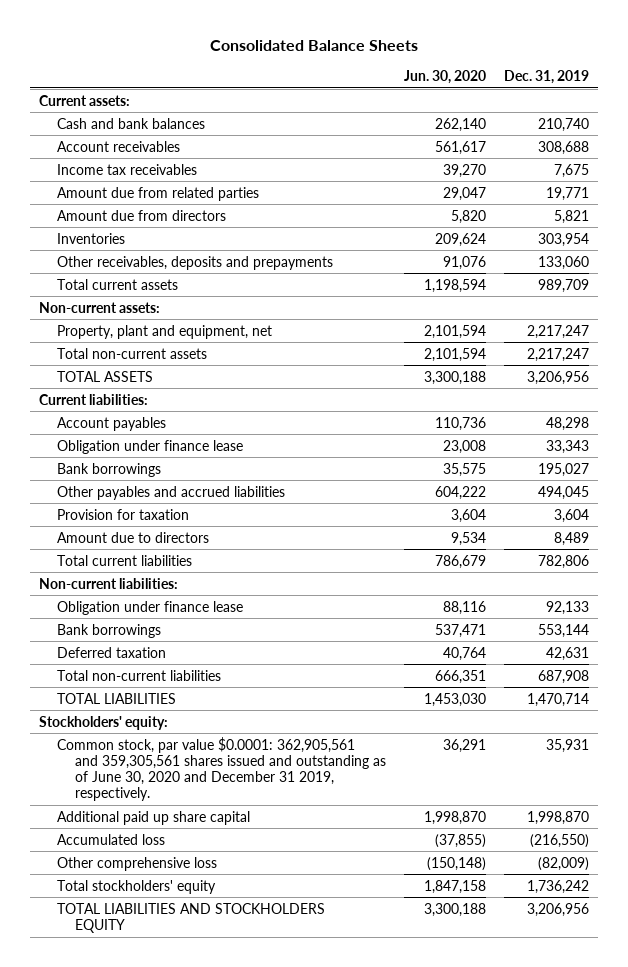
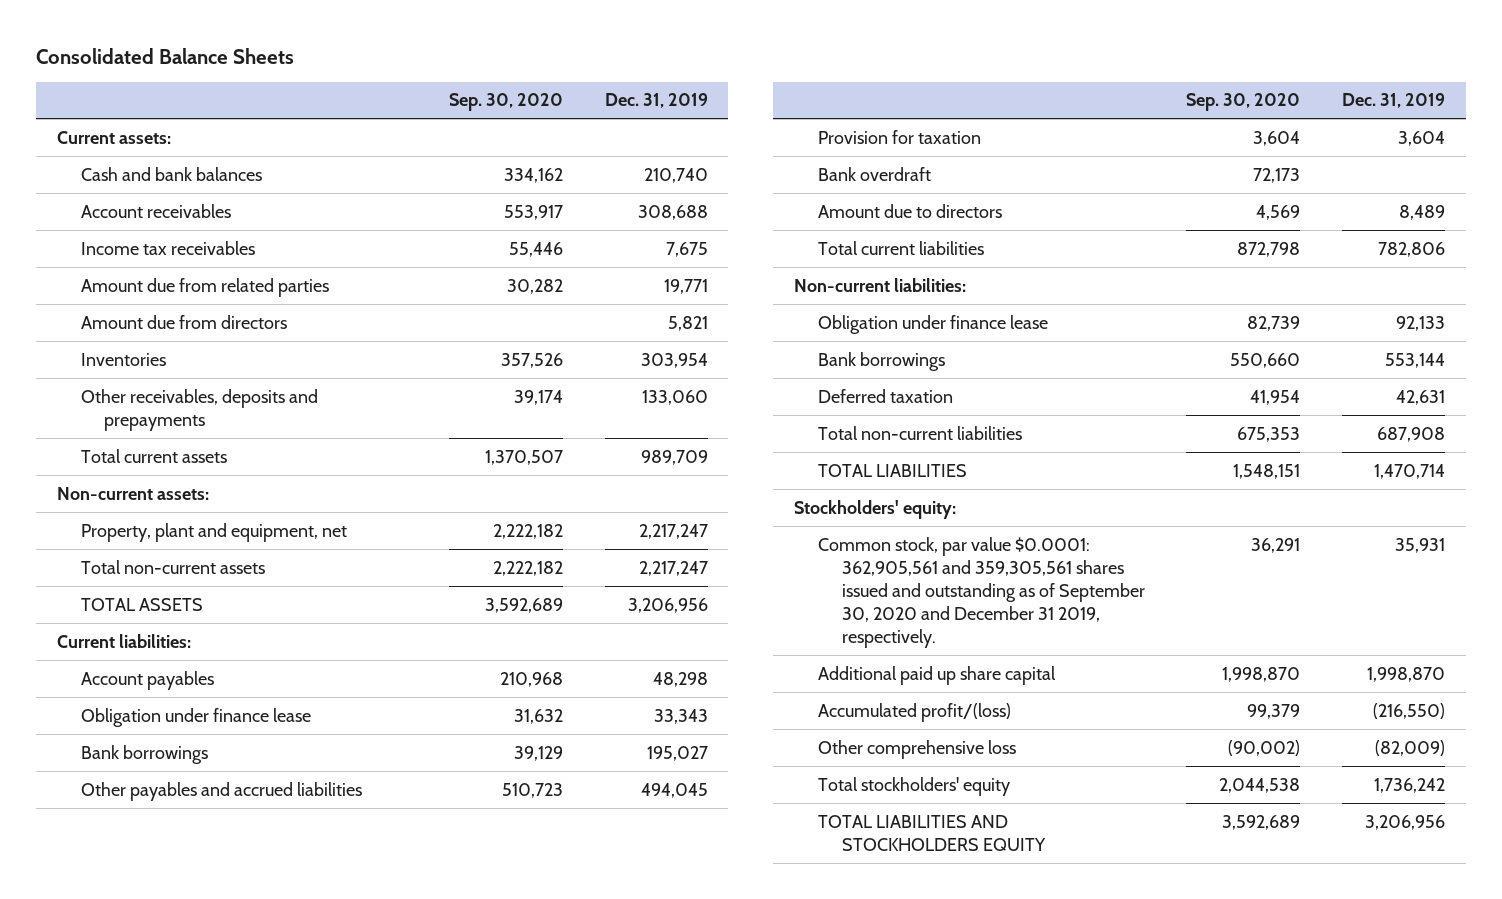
[404,69,487,84] Jun. 30, 2020 -> none
none -> [448,93,563,112] Sep. 30, 2020
none -> [818,166,932,181] Bank overdraft
[57,736,387,802] Common stock, par value $0.0001: 362,905,561 and 359,305,561 shares issued and outstanding as of June 30, 2020 and December 31 2019, respectively. -> [818,536,1145,648] Common stock, par value $0.0001: 362,905,561 and 359,305,561 shares issued and outstanding as of September 30, 2020 and December 31 2019, respectively.
[57,833,166,845] Accumulated loss -> [818,702,1012,722] Accumulated profit/(loss)

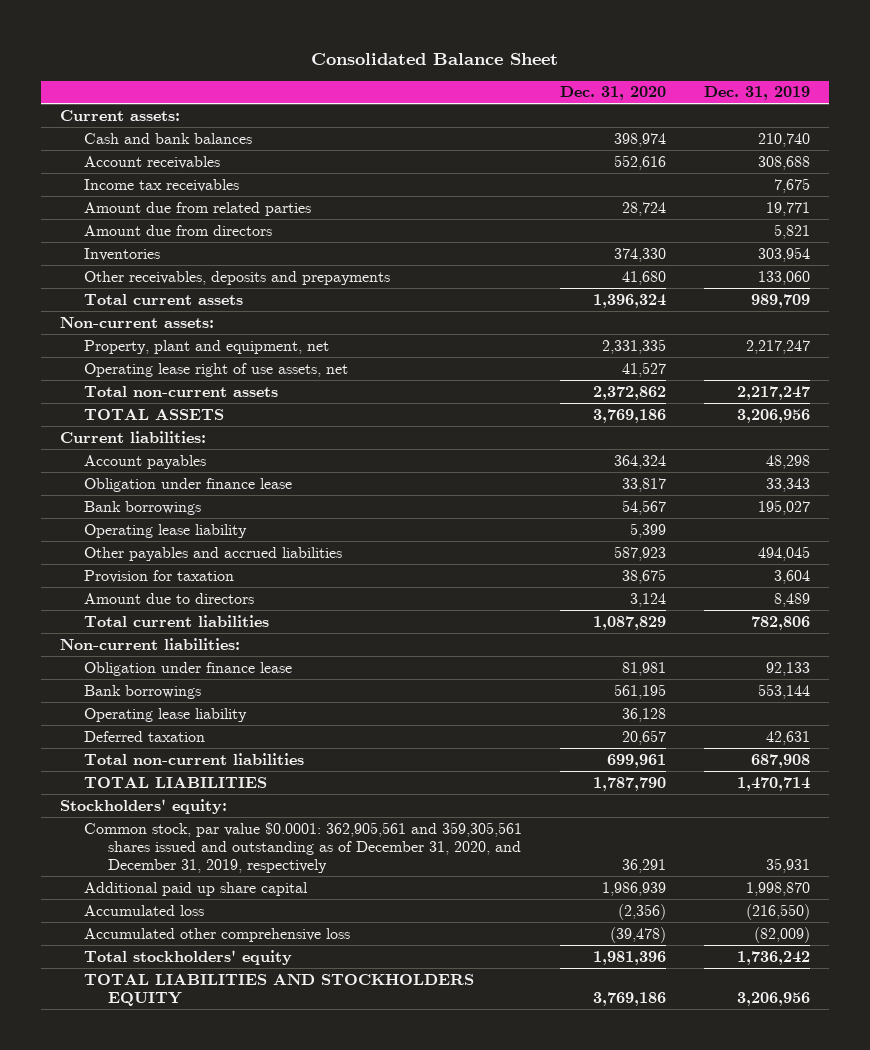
[35,47,294,64] Consolidated Balance Sheets -> [311,53,559,66] Consolidated Balance Sheet
[448,93,563,112] Sep. 30, 2020 -> none
none -> [559,86,666,101] Dec. 31, 2020
none -> [84,362,349,377] Operating lease right of use assets, net
none -> [84,523,248,538] Operating lease liability
[818,166,932,181] Bank overdraft -> none
none -> [84,707,248,722] Operating lease liability
[818,536,1145,648] Common stock, par value $0.0001: 362,905,561 and 359,305,561 shares issued and outstanding as of September 30, 2020 and December 31 2019, respectively. -> [84,821,523,873] Common stock, par value $0.0001: 362,905,561 and 359,305,561 shares issued and outstanding as of December 31, 2020, and December 31, 2019, respectively
[818,702,1012,722] Accumulated profit/(loss) -> [84,904,205,916] Accumulated loss
[818,739,1017,759] Other comprehensive loss -> [84,927,351,942] Accumulated other comprehensive loss

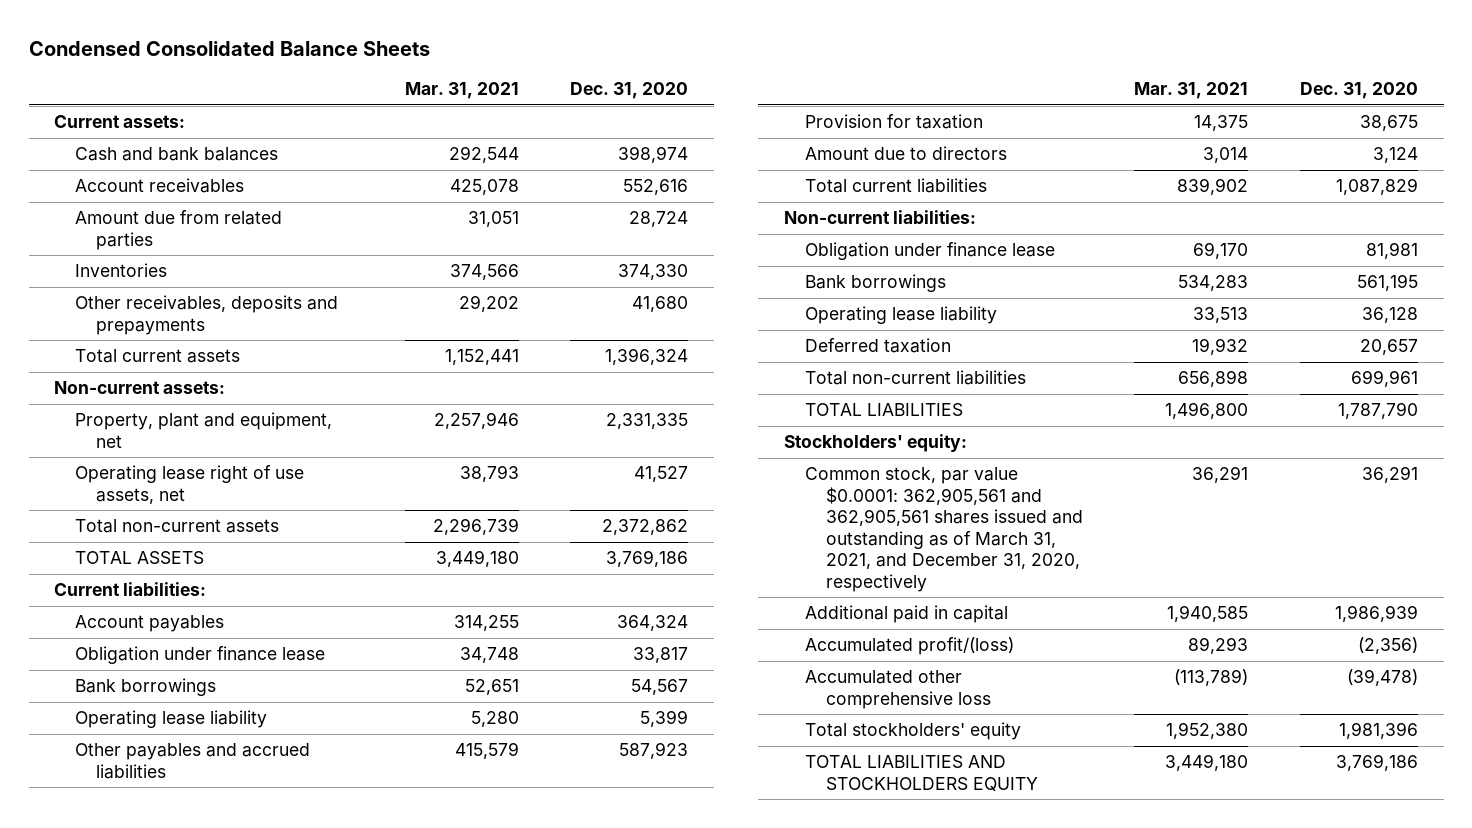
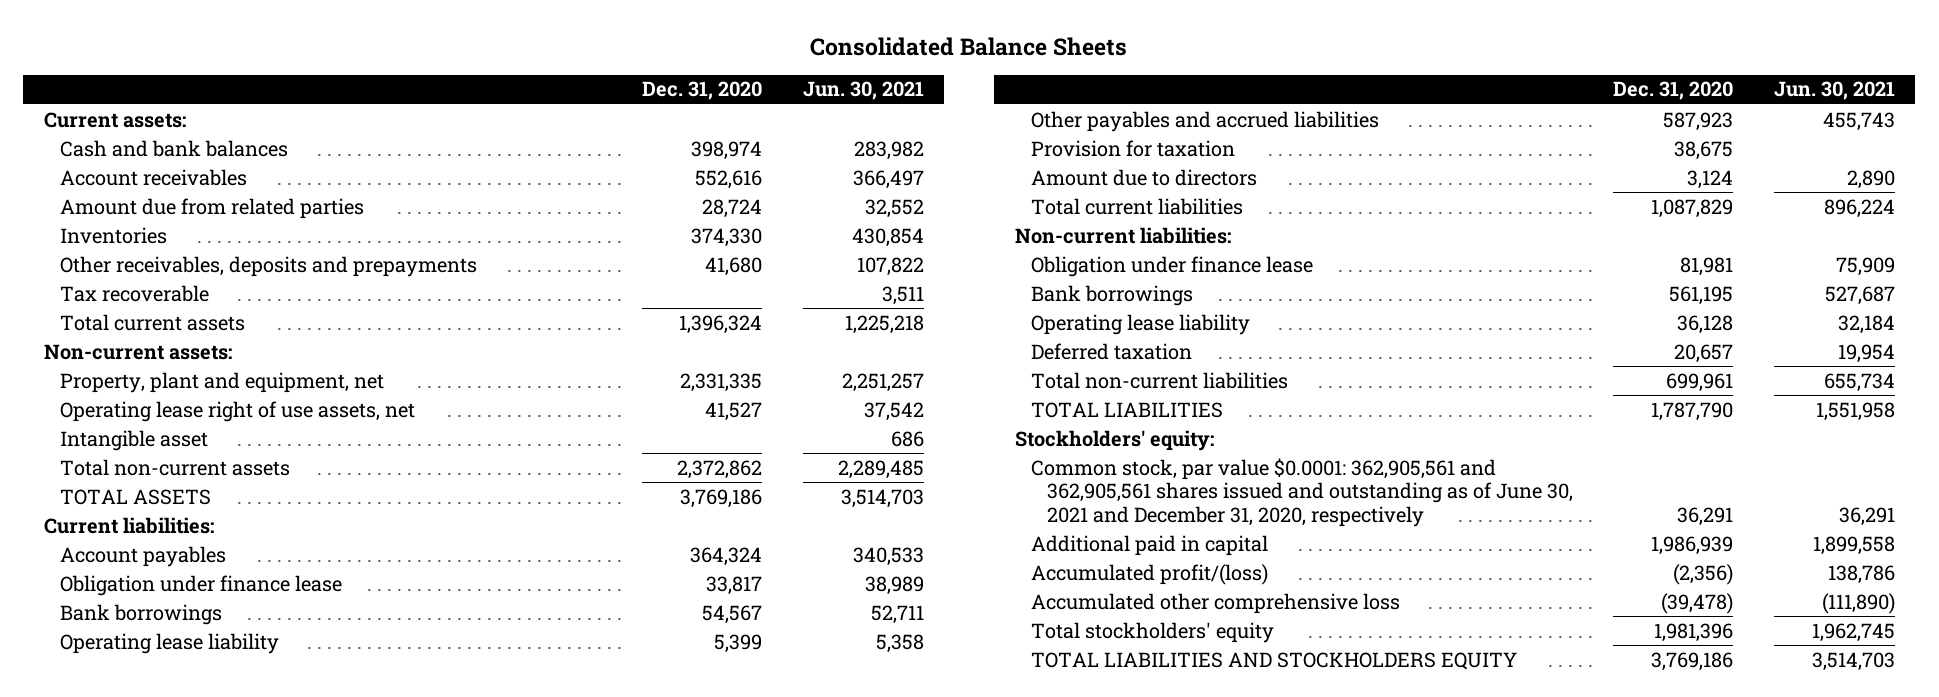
[28,40,430,56] Condensed Consolidated Balance Sheets -> [810,36,1128,56] Consolidated Balance Sheets
[404,82,519,100] Mar. 31, 2021 -> none
none -> [802,81,924,101] Jun. 30, 2021
none -> [59,284,209,302] Tax recoverable
none -> [59,429,208,451] Intangible asset
[804,467,1083,592] Common stock, par value $0.0001: 362,905,561 and 362,905,561 shares issued and outstanding as of March 31, 2021, and December 31, 2020, respectively -> [1030,457,1573,528] Common stock, par value $0.0001: 362,905,561 and 362,905,561 shares issued and outstanding as of June 30, 2021 and December 31, 2020, respectively

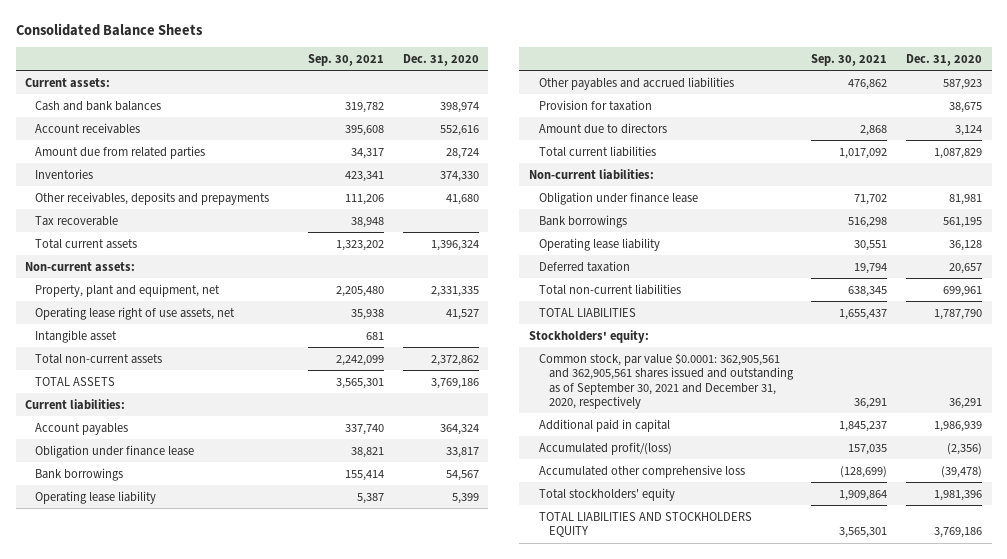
[802,81,924,101] Jun. 30, 2021 -> none
none -> [307,54,384,67] Sep. 30, 2021
[1030,457,1573,528] Common stock, par value $0.0001: 362,905,561 and 362,905,561 shares issued and outstanding as of June 30, 2021 and December 31, 2020, respectively -> [538,352,794,409] Common stock, par value $0.0001: 362,905,561 and 362,905,561 shares issued and outstanding as of September 30, 2021 and December 31, 2020, respectively

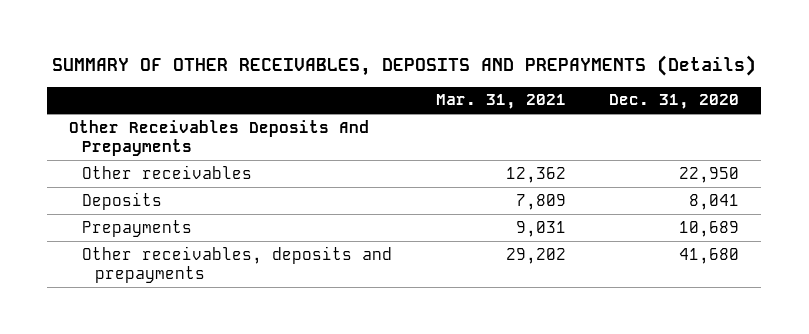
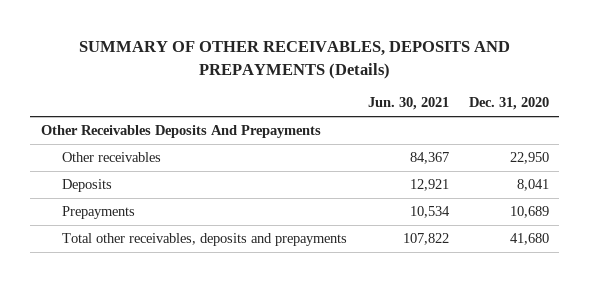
[435,94,566,110] Mar. 31, 2021 -> none
none -> [367,97,449,111] Jun. 30, 2021
[81,245,392,284] Other receivables, deposits and prepayments -> [61,233,347,247] Total other receivables, deposits and prepayments

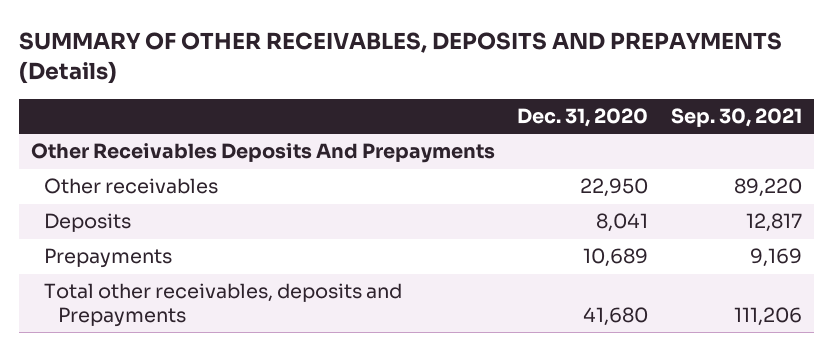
[367,97,449,111] Jun. 30, 2021 -> none
none -> [671,107,803,127] Sep. 30, 2021
[61,233,347,247] Total other receivables, deposits and prepayments -> [44,283,403,328] Total other receivables, deposits and Prepayments

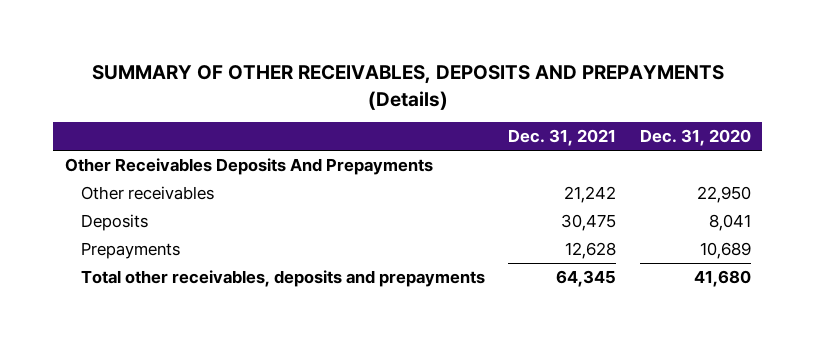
[671,107,803,127] Sep. 30, 2021 -> none
none -> [508,129,617,147] Dec. 31, 2021
[44,283,403,328] Total other receivables, deposits and Prepayments -> [81,269,486,287] Total other receivables, deposits and prepayments

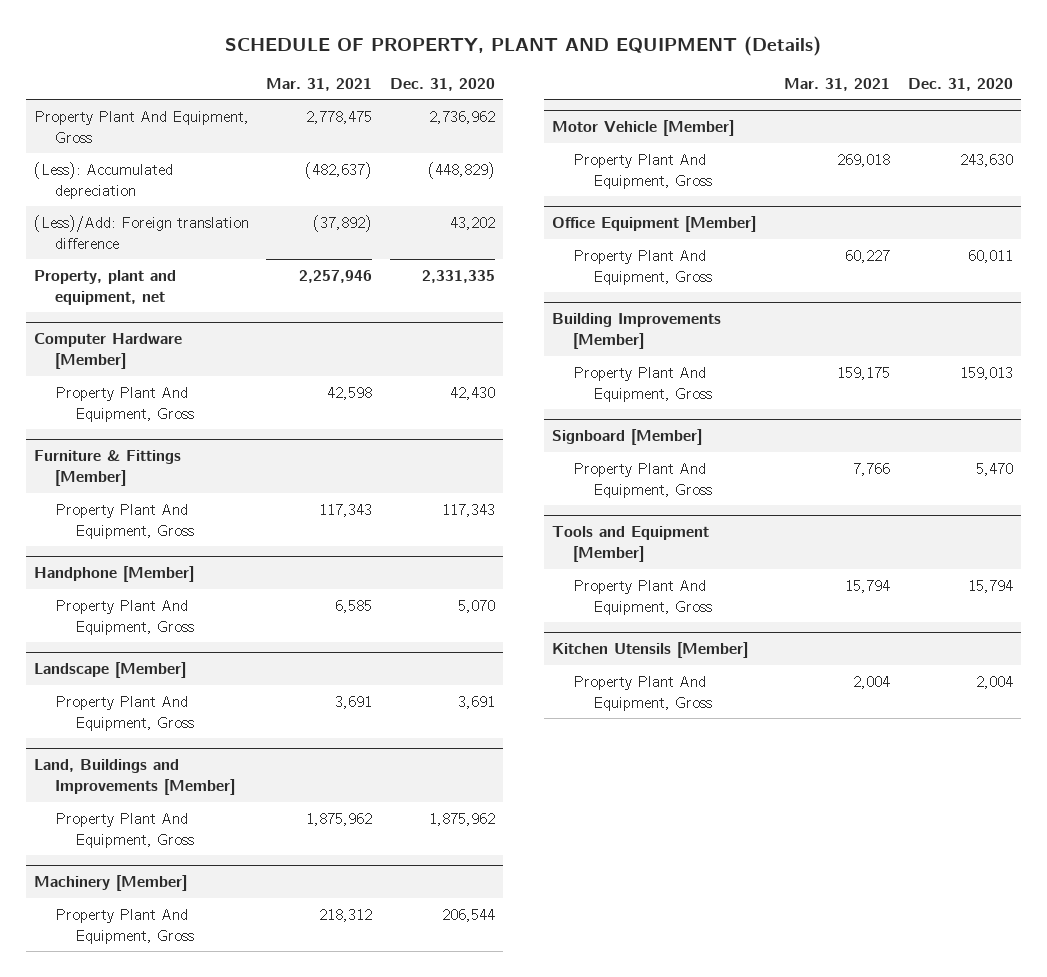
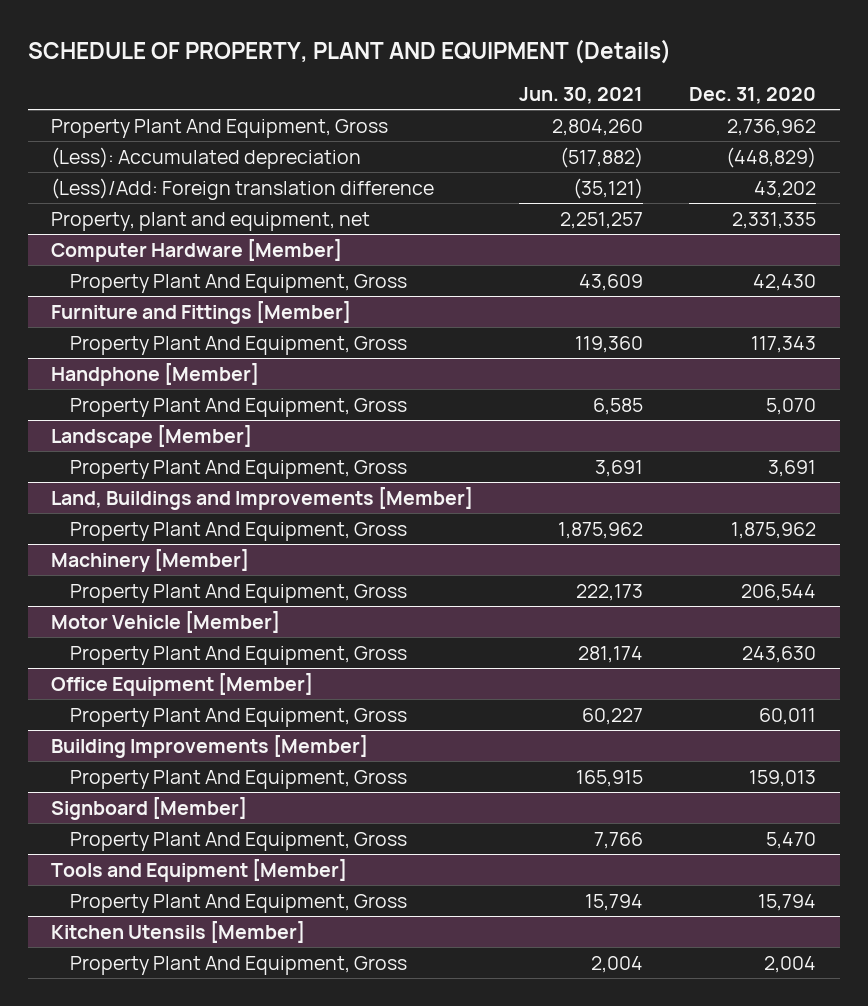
[266,77,373,91] Mar. 31, 2021 -> none
none -> [519,87,644,105] Jun. 30, 2021
[34,450,182,487] Furniture & Fittings [Member] -> [51,300,352,324] Furniture and Fittings [Member]

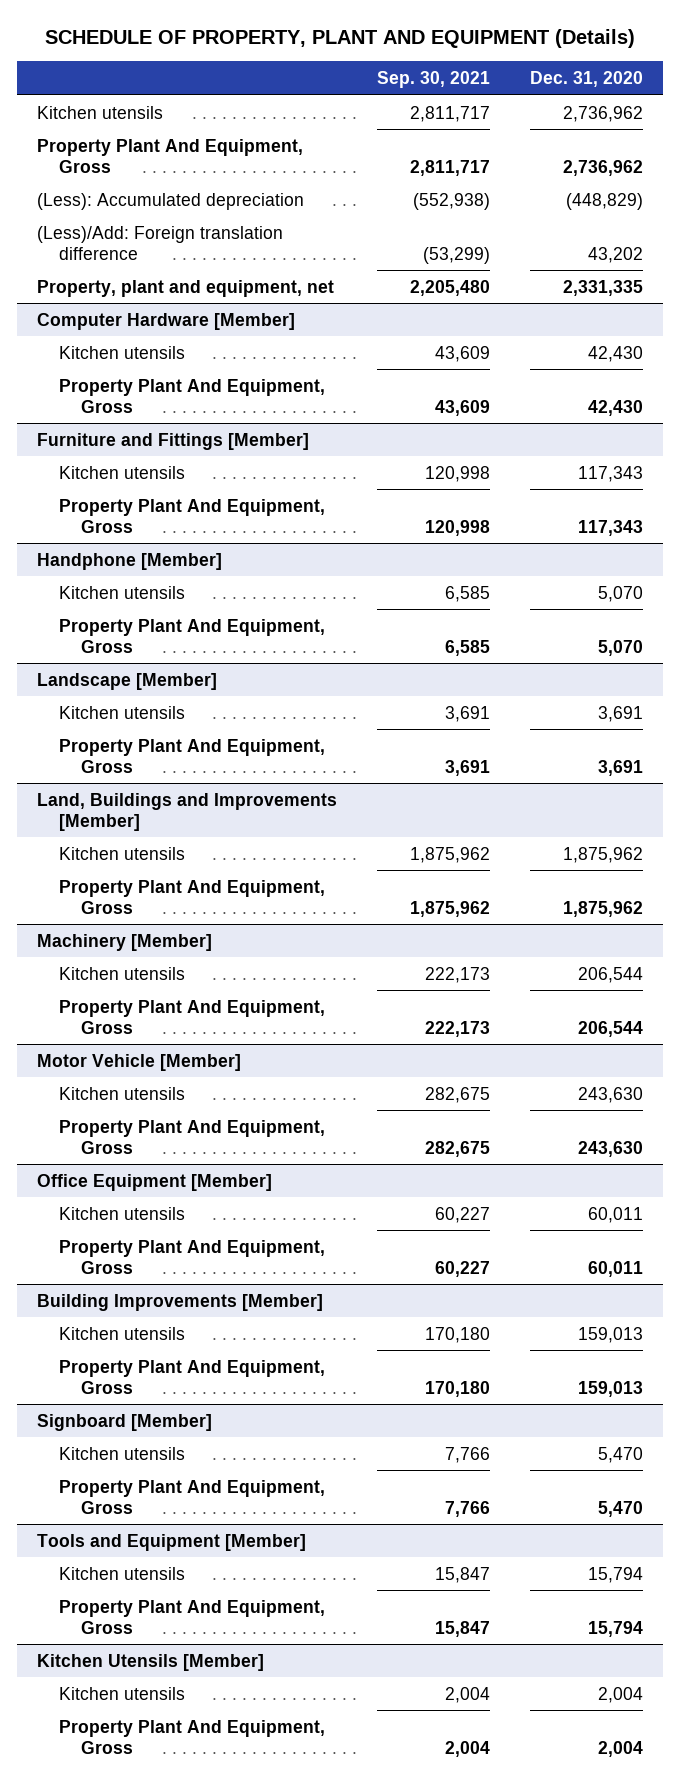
[519,87,644,105] Jun. 30, 2021 -> none
none -> [377,70,491,88] Sep. 30, 2021
none -> [37,105,164,119] Kitchen utensils
none -> [59,345,186,359] Kitchen utensils
none -> [59,465,186,479] Kitchen utensils
none -> [59,585,186,599] Kitchen utensils
none -> [59,705,186,719] Kitchen utensils
none -> [59,846,186,860] Kitchen utensils
none -> [59,966,186,980] Kitchen utensils
none -> [59,1086,186,1100] Kitchen utensils
none -> [59,1206,186,1220] Kitchen utensils
none -> [59,1326,186,1340] Kitchen utensils
none -> [59,1446,186,1460] Kitchen utensils
none -> [59,1566,186,1580] Kitchen utensils
none -> [59,1686,186,1700] Kitchen utensils

